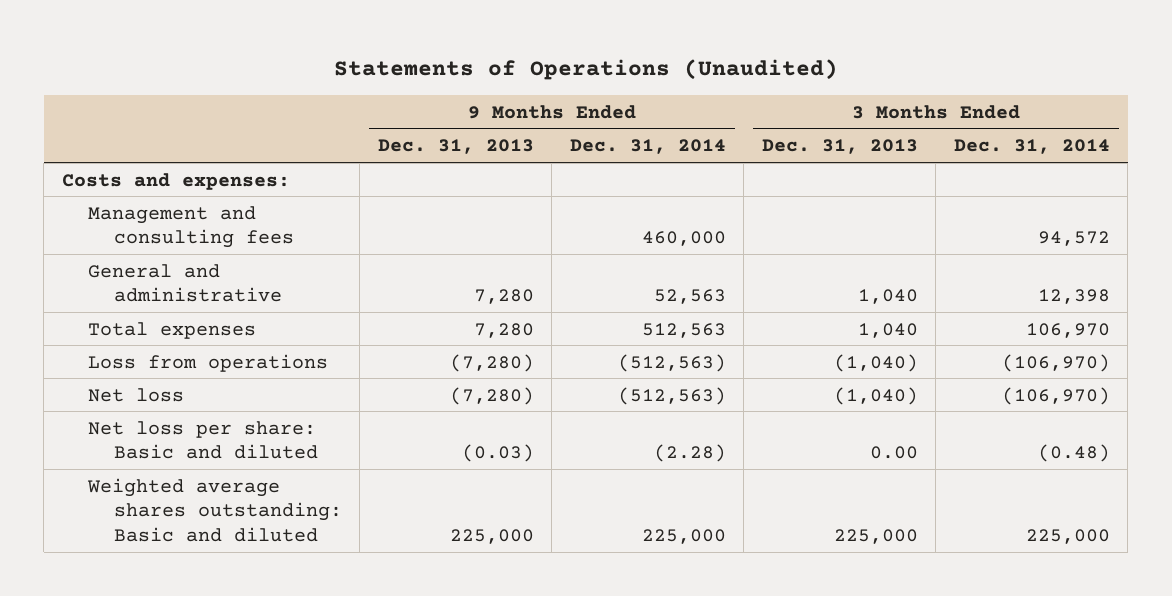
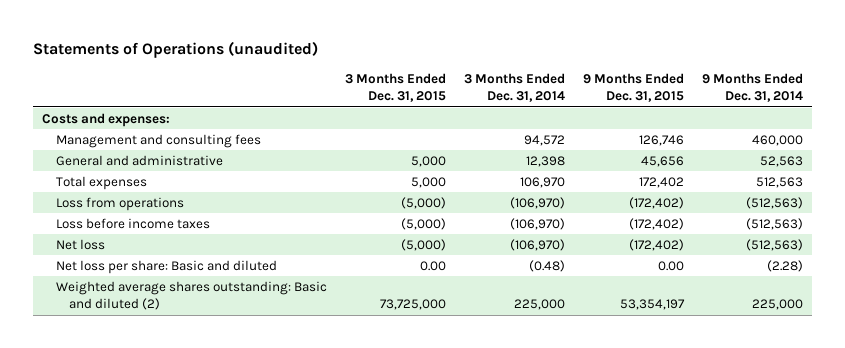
[333,59,838,81] Statements of Operations (Unaudited) -> [32,41,318,59] Statements of Operations (unaudited)
[377,139,534,155] Dec. 31, 2013 -> none
[761,139,918,155] Dec. 31, 2013 -> none
none -> [344,72,446,103] 3 Months Ended Dec. 31, 2015
none -> [582,72,684,103] 9 Months Ended Dec. 31, 2015
none -> [55,217,210,229] Loss before income taxes
[86,477,342,543] Weighted average shares outstanding: Basic and diluted -> [55,280,327,311] Weighted average shares outstanding: Basic and diluted (2)

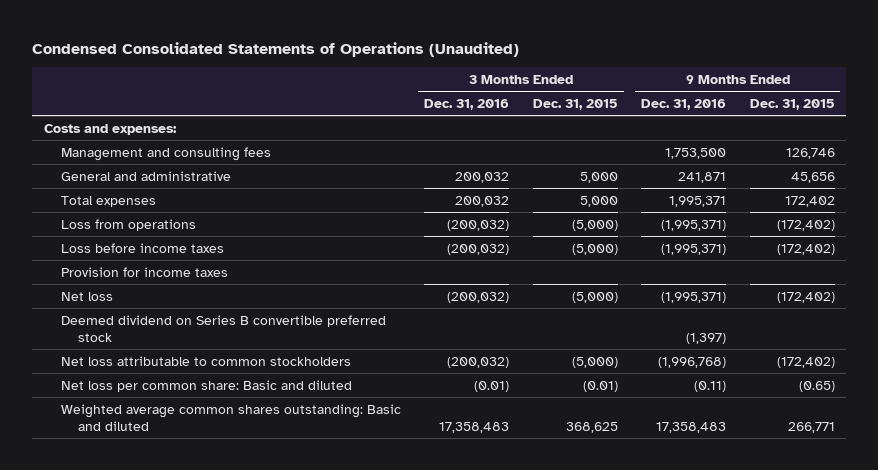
[32,41,318,59] Statements of Operations (unaudited) -> [31,41,519,57] Condensed Consolidated Statements of Operations (Unaudited)
[463,72,565,103] 3 Months Ended Dec. 31, 2014 -> none
[701,72,803,103] 9 Months Ended Dec. 31, 2014 -> none
none -> [424,98,510,110] Dec. 31, 2016
none -> [641,98,727,110] Dec. 31, 2016
none -> [60,266,228,277] Provision for income taxes
none -> [60,314,386,342] Deemed dividend on Series B convertible preferred stock
none -> [60,355,351,366] Net loss attributable to common stockholders
[55,259,277,274] Net loss per share: Basic and diluted -> [60,379,352,392] Net loss per common share: Basic and diluted
[419,260,446,271] 0.00 -> [582,380,618,392] (0.01)
[657,260,684,271] 0.00 -> [798,380,835,392] (0.65)
[55,280,327,311] Weighted average shares outstanding: Basic and diluted (2) -> [60,403,401,431] Weighted average common shares outstanding: Basic and diluted
[379,299,446,311] 73,725,000 -> [565,421,618,433] 368,625
[619,299,685,311] 53,354,197 -> [787,421,835,433] 266,771

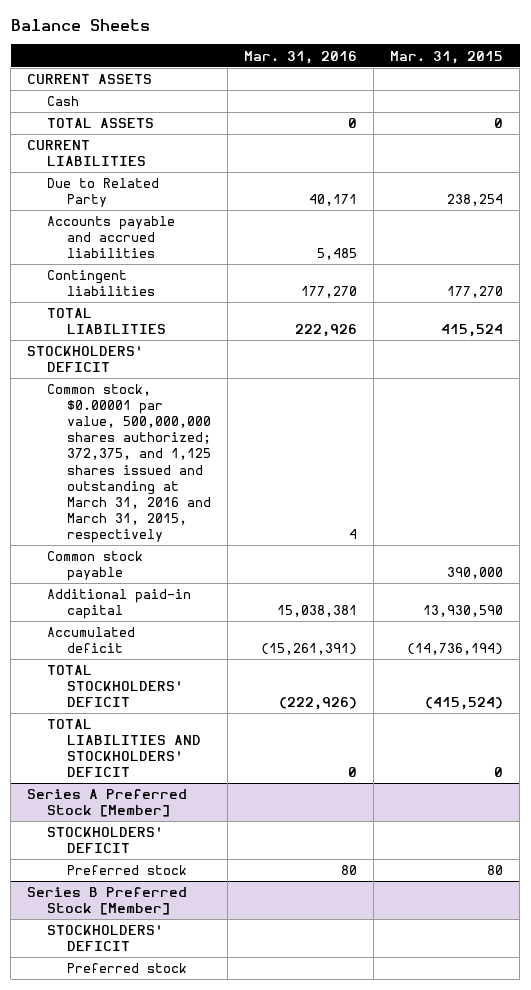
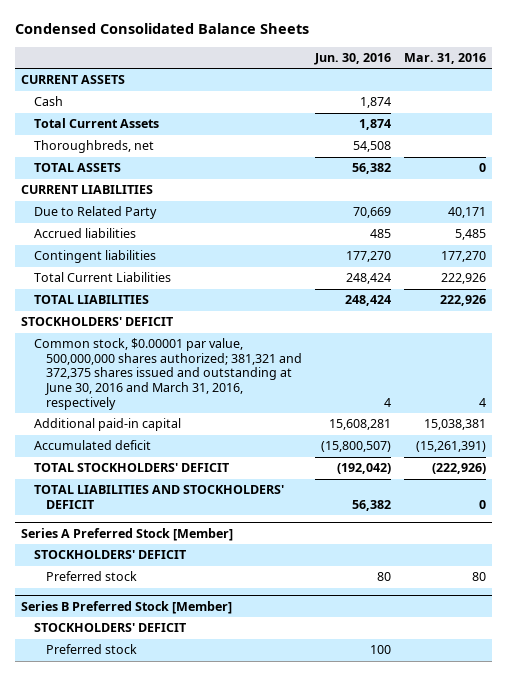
[10,19,150,32] Balance Sheets -> [14,23,309,35] Condensed Consolidated Balance Sheets
[390,50,504,64] Mar. 31, 2015 -> none
none -> [314,52,392,65] Jun. 30, 2016
none -> [33,118,159,129] Total Current Assets
none -> [33,140,154,154] Thoroughbreds, net
[47,216,176,259] Accounts payable and accrued liabilities -> [33,228,136,239] Accrued liabilities
none -> [33,272,171,283] Total Current Liabilities
[47,551,144,582] Common stock payable -> none
[47,384,211,544] Common stock, $0.00001 par value, 500,000,000 shares authorized; 372,375, and 1,125 shares issued and outstanding at March 31, 2016 and March 31, 2015, respectively -> [33,338,303,410] Common stock, $0.00001 par value, 500,000,000 shares authorized; 381,321 and 372,375 shares issued and outstanding at June 30, 2016 and March 31, 2016, respectively

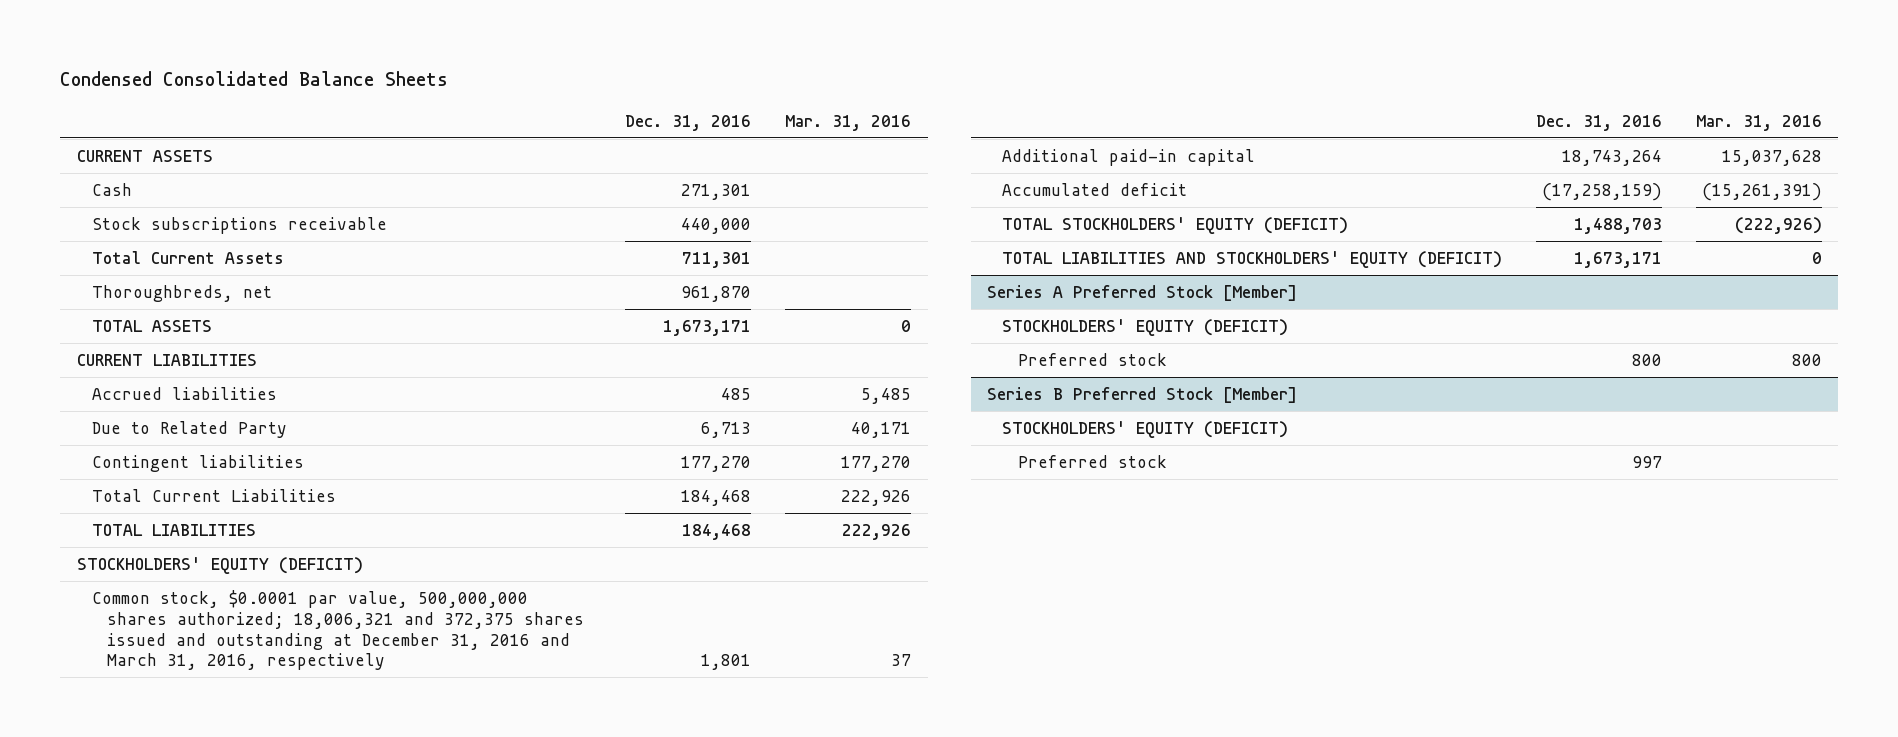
[314,52,392,65] Jun. 30, 2016 -> none
none -> [625,114,752,131] Dec. 31, 2016
none -> [91,216,387,234] Stock subscriptions receivable
[33,206,157,220] Due to Related Party -> [91,420,287,438] Due to Related Party
[21,317,174,327] STOCKHOLDERS' DEFICIT -> [76,556,363,574] STOCKHOLDERS' EQUITY (DEFICIT)
[33,338,303,410] Common stock, $0.00001 par value, 500,000,000 shares authorized; 381,321 and 372,375 shares issued and outstanding at June 30, 2016 and March 31, 2016, respectively -> [91,589,584,671] Common stock, $0.0001 par value, 500,000,000 shares authorized; 18,006,321 and 372,375 shares issued and outstanding at December 31, 2016 and March 31, 2016, respectively
[478,397,486,407] 4 -> [890,654,911,667] 37
[423,419,486,431] 15,038,381 -> [1721,149,1822,166] 15,037,628
[33,463,229,473] TOTAL STOCKHOLDERS' DEFICIT -> [1002,216,1349,234] TOTAL STOCKHOLDERS' EQUITY (DEFICIT)
[33,485,284,509] TOTAL LIABILITIES AND STOCKHOLDERS' DEFICIT -> [1002,250,1503,268] TOTAL LIABILITIES AND STOCKHOLDERS' EQUITY (DEFICIT)
[33,550,186,560] STOCKHOLDERS' DEFICIT -> [1002,318,1289,336] STOCKHOLDERS' EQUITY (DEFICIT)
[471,572,486,582] 80 -> [1791,353,1822,366] 800
[33,623,186,633] STOCKHOLDERS' DEFICIT -> [1002,420,1289,438] STOCKHOLDERS' EQUITY (DEFICIT)

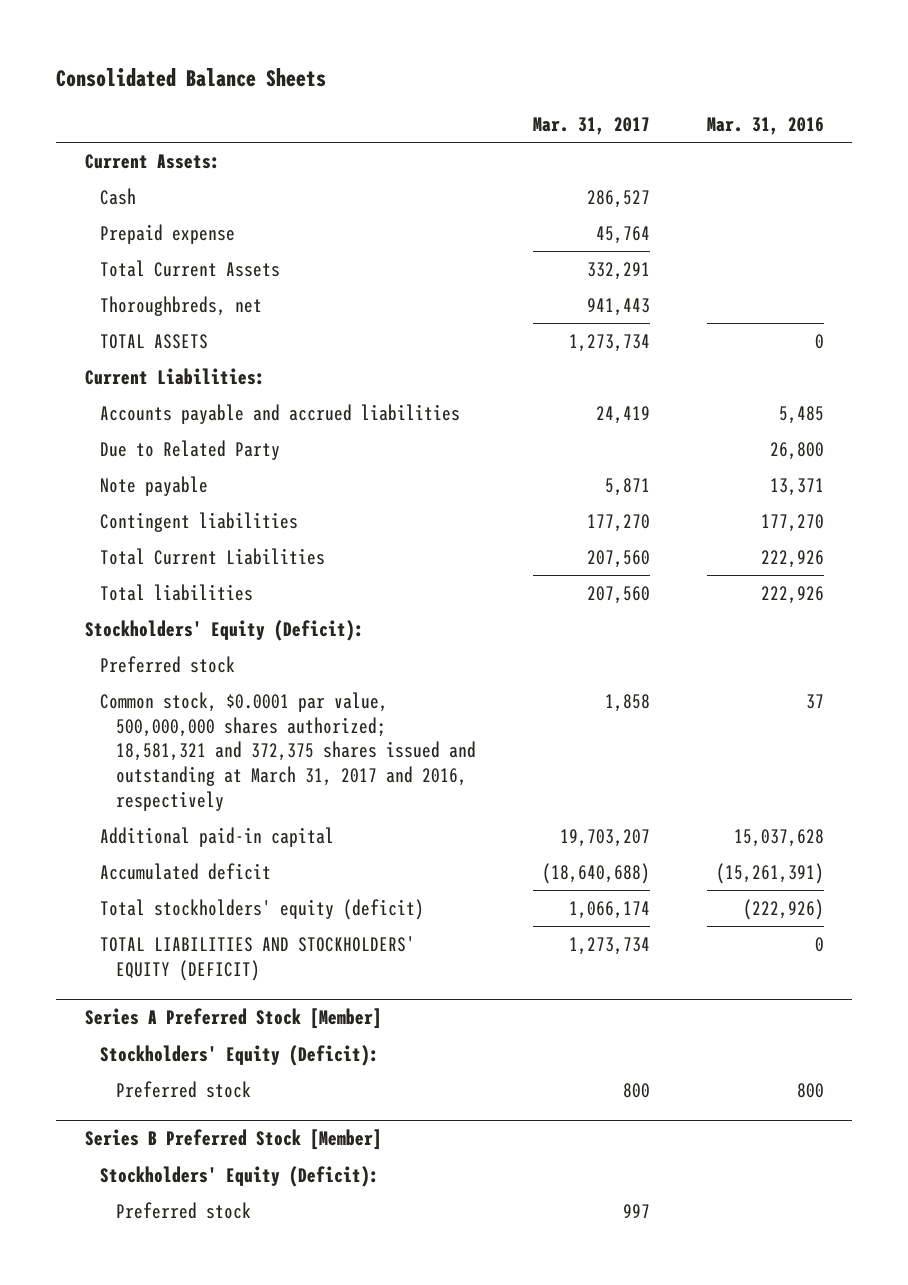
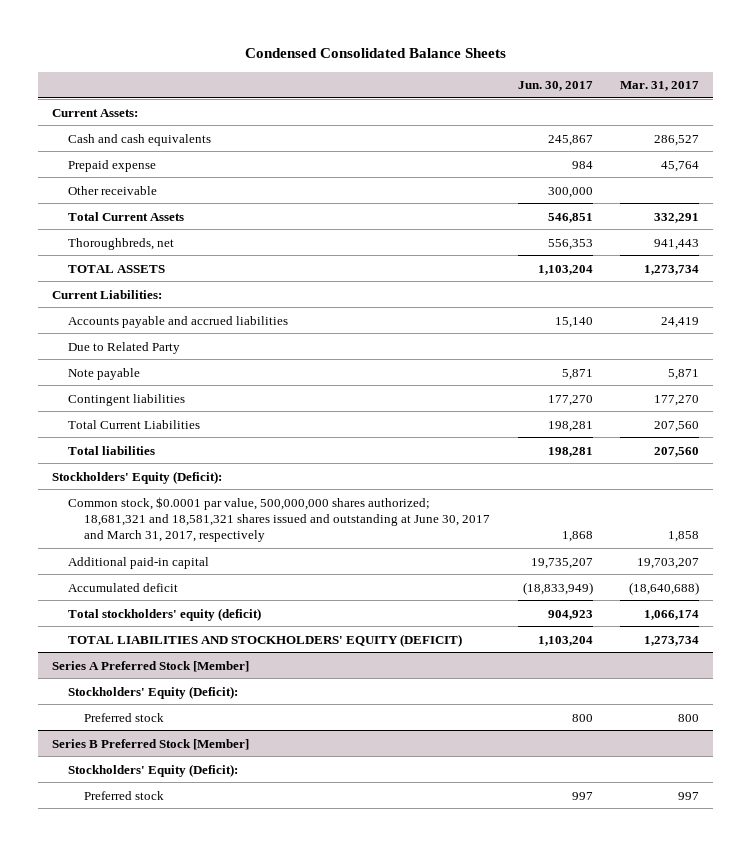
[56,68,327,88] Consolidated Balance Sheets -> [244,48,506,59] Condensed Consolidated Balance Sheets
[706,116,824,135] Mar. 31, 2016 -> none
none -> [517,81,593,92] Jun. 30, 2017
[100,187,137,205] Cash -> [67,133,211,146] Cash and cash equivalents
none -> [67,185,157,195] Other receivable
[100,655,236,673] Preferred stock -> none
[100,691,476,811] Common stock, $0.0001 par value, 500,000,000 shares authorized; 18,581,321 and 372,375 shares issued and outstanding at March 31, 2017 and 2016, respectively -> [67,496,491,542] Common stock, $0.0001 par value, 500,000,000 shares authorized; 18,681,321 and 18,581,321 shares issued and outstanding at June 30, 2017 and March 31, 2017, respectively

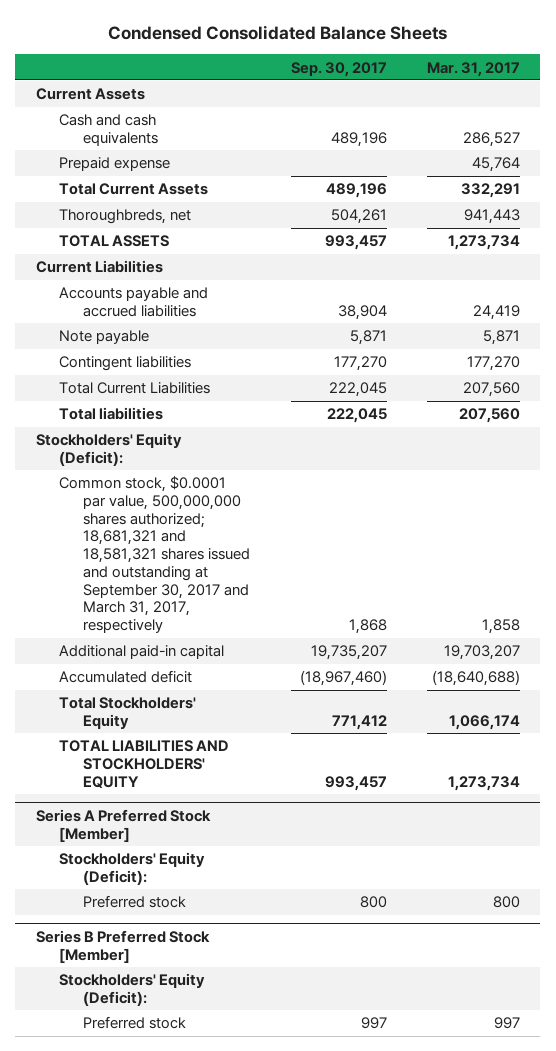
[517,81,593,92] Jun. 30, 2017 -> none
none -> [290,61,387,77] Sep. 30, 2017
[51,108,138,117] Current Assets: -> [35,88,145,101] Current Assets
[67,185,157,195] Other receivable -> none
[51,289,162,299] Current Liabilities: -> [35,260,163,274] Current Liabilities
[67,341,180,354] Due to Related Party -> none
[67,496,491,542] Common stock, $0.0001 par value, 500,000,000 shares authorized; 18,681,321 and 18,581,321 shares issued and outstanding at June 30, 2017 and March 31, 2017, respectively -> [59,476,251,634] Common stock, $0.0001 par value, 500,000,000 shares authorized; 18,681,321 and 18,581,321 shares issued and outstanding at September 30, 2017 and March 31, 2017, respectively
[67,607,261,621] Total stockholders' equity (deficit) -> [59,697,197,729] Total Stockholders' Equity
[67,633,462,647] TOTAL LIABILITIES AND STOCKHOLDERS' EQUITY (DEFICIT) -> [59,740,230,788] TOTAL LIABILITIES AND STOCKHOLDERS' EQUITY

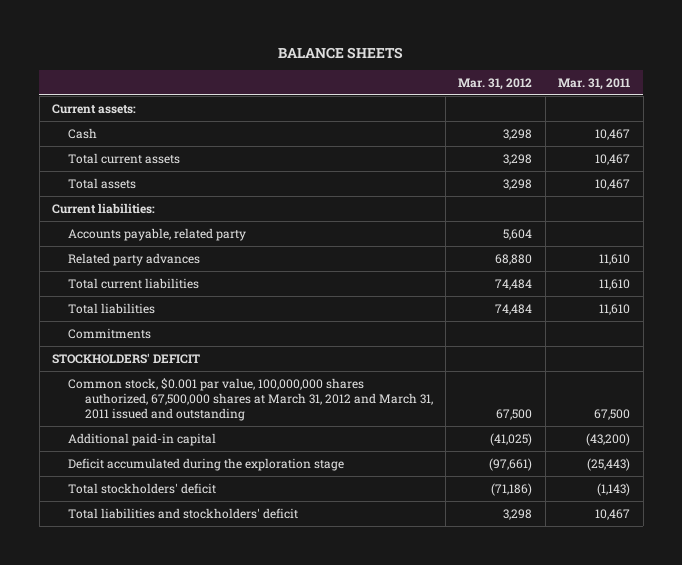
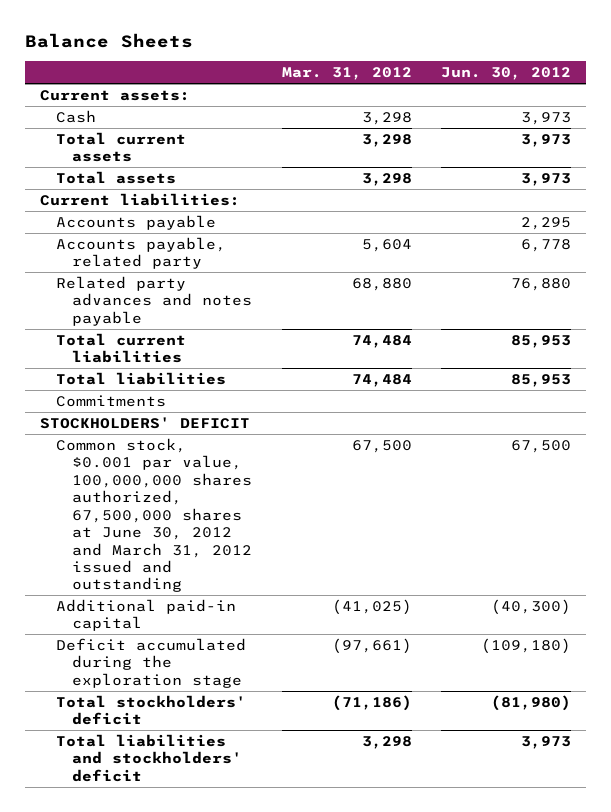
[278,47,404,60] BALANCE SHEETS -> [25,32,194,48] Balance Sheets
[558,77,631,90] Mar. 31, 2011 -> none
none -> [441,67,572,81] Jun. 30, 2012
none -> [55,214,216,230] Accounts payable
[68,252,201,266] Related party advances -> [55,275,253,326] Related party advances and notes payable
[68,377,433,421] Common stock, $0.001 par value, 100,000,000 shares authorized, 67,500,000 shares at March 31, 2012 and March 31, 2011 issued and outstanding -> [55,437,253,593] Common stock, $0.001 par value, 100,000,000 shares authorized, 67,500,000 shares at June 30, 2012 and March 31, 2012 issued and outstanding

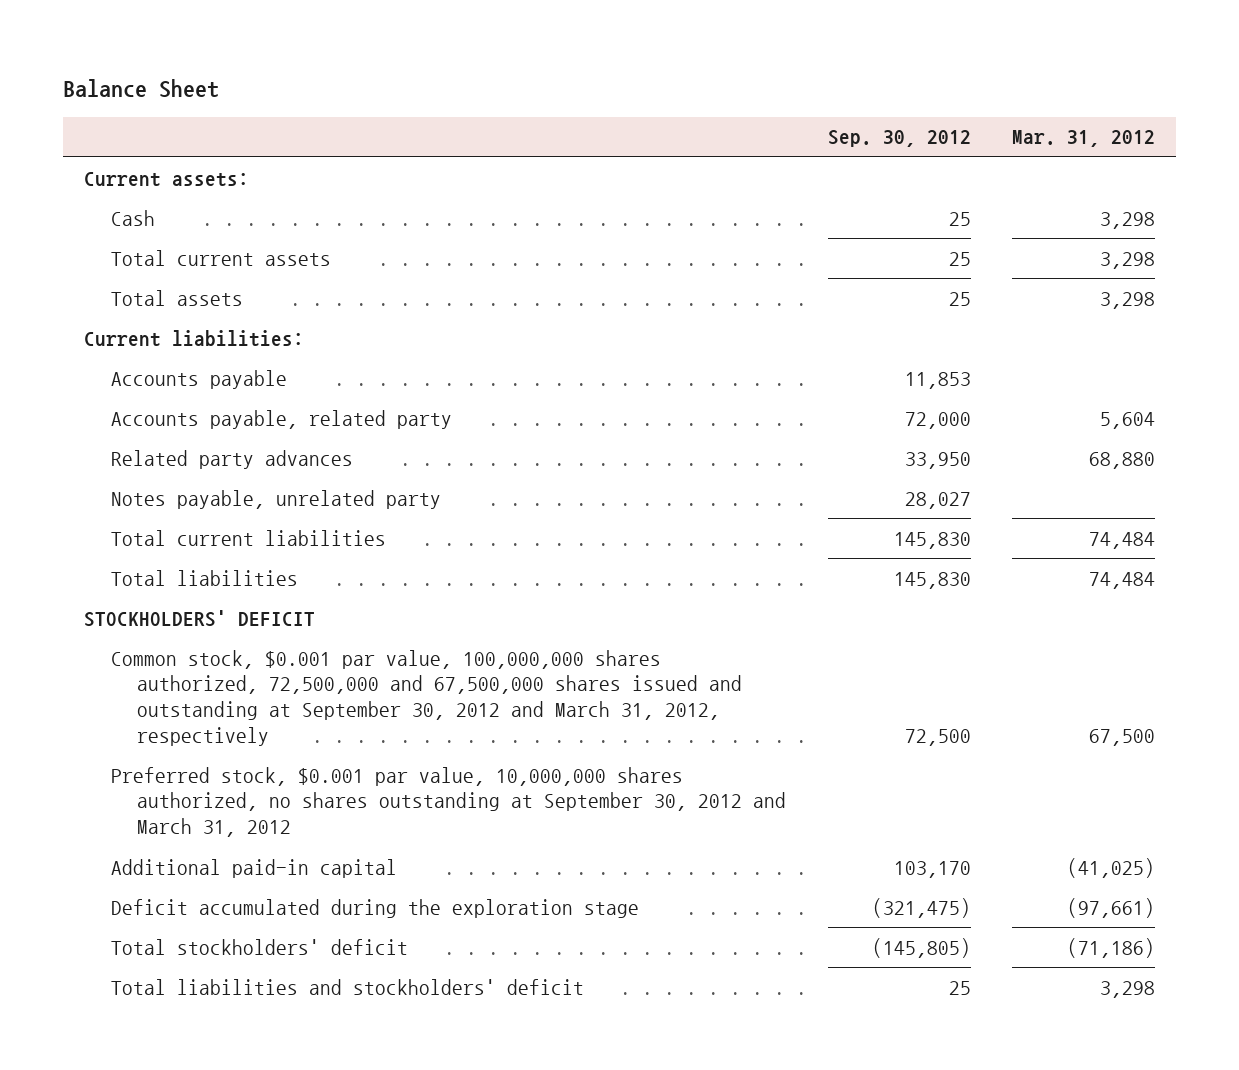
[25,32,194,48] Balance Sheets -> [63,78,220,98] Balance Sheet
[441,67,572,81] Jun. 30, 2012 -> none
none -> [827,130,971,148] Sep. 30, 2012
[55,275,253,326] Related party advances and notes payable -> [110,449,353,469] Related party advances
none -> [110,489,441,509] Notes payable, unrelated party
[55,394,166,407] Commitments -> none
[55,437,253,593] Common stock, $0.001 par value, 100,000,000 shares authorized, 67,500,000 shares at June 30, 2012 and March 31, 2012 issued and outstanding -> [110,649,743,746] Common stock, $0.001 par value, 100,000,000 shares authorized, 72,500,000 and 67,500,000 shares issued and outstanding at September 30, 2012 and March 31, 2012, respectively
none -> [110,766,787,838] Preferred stock, $0.001 par value, 10,000,000 shares authorized, no shares outstanding at September 30, 2012 and March 31, 2012

